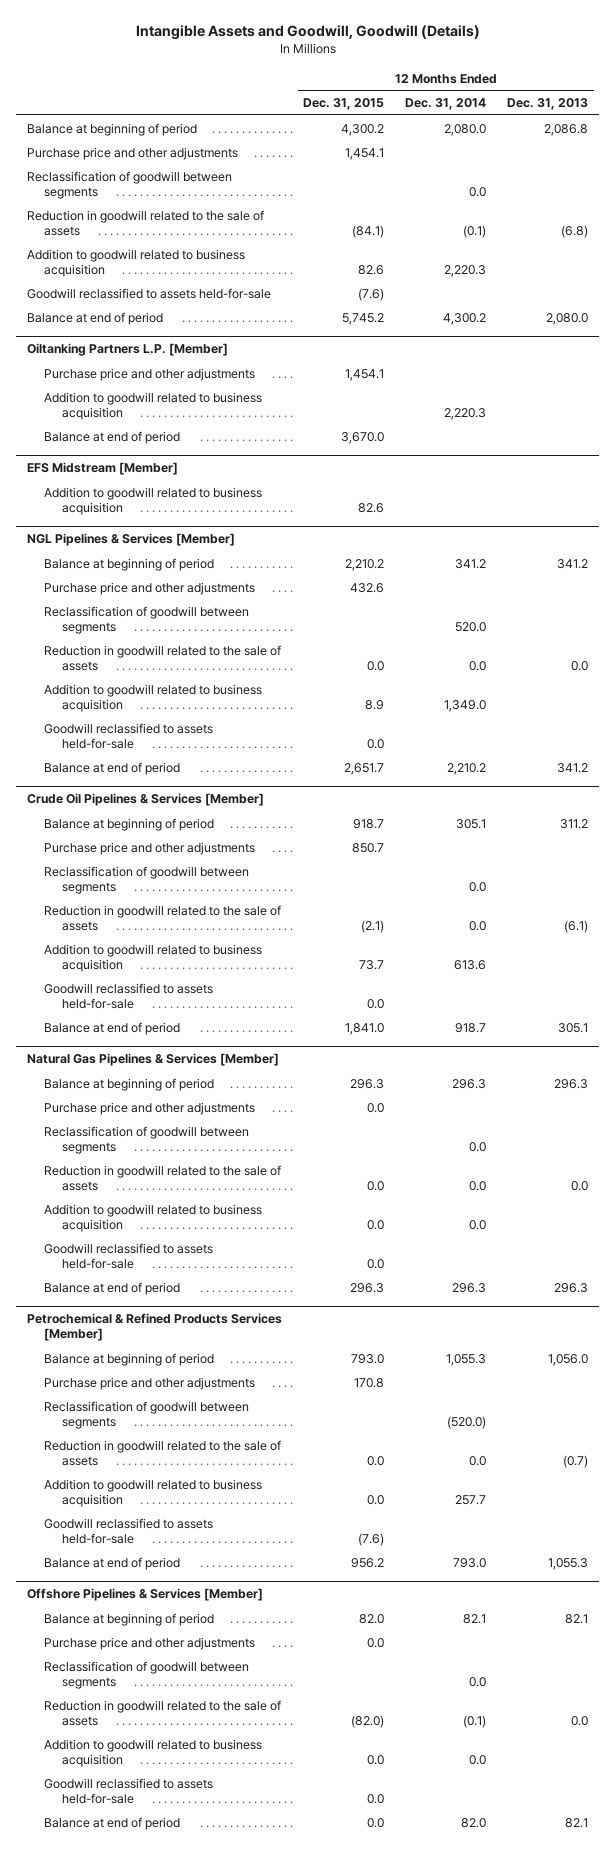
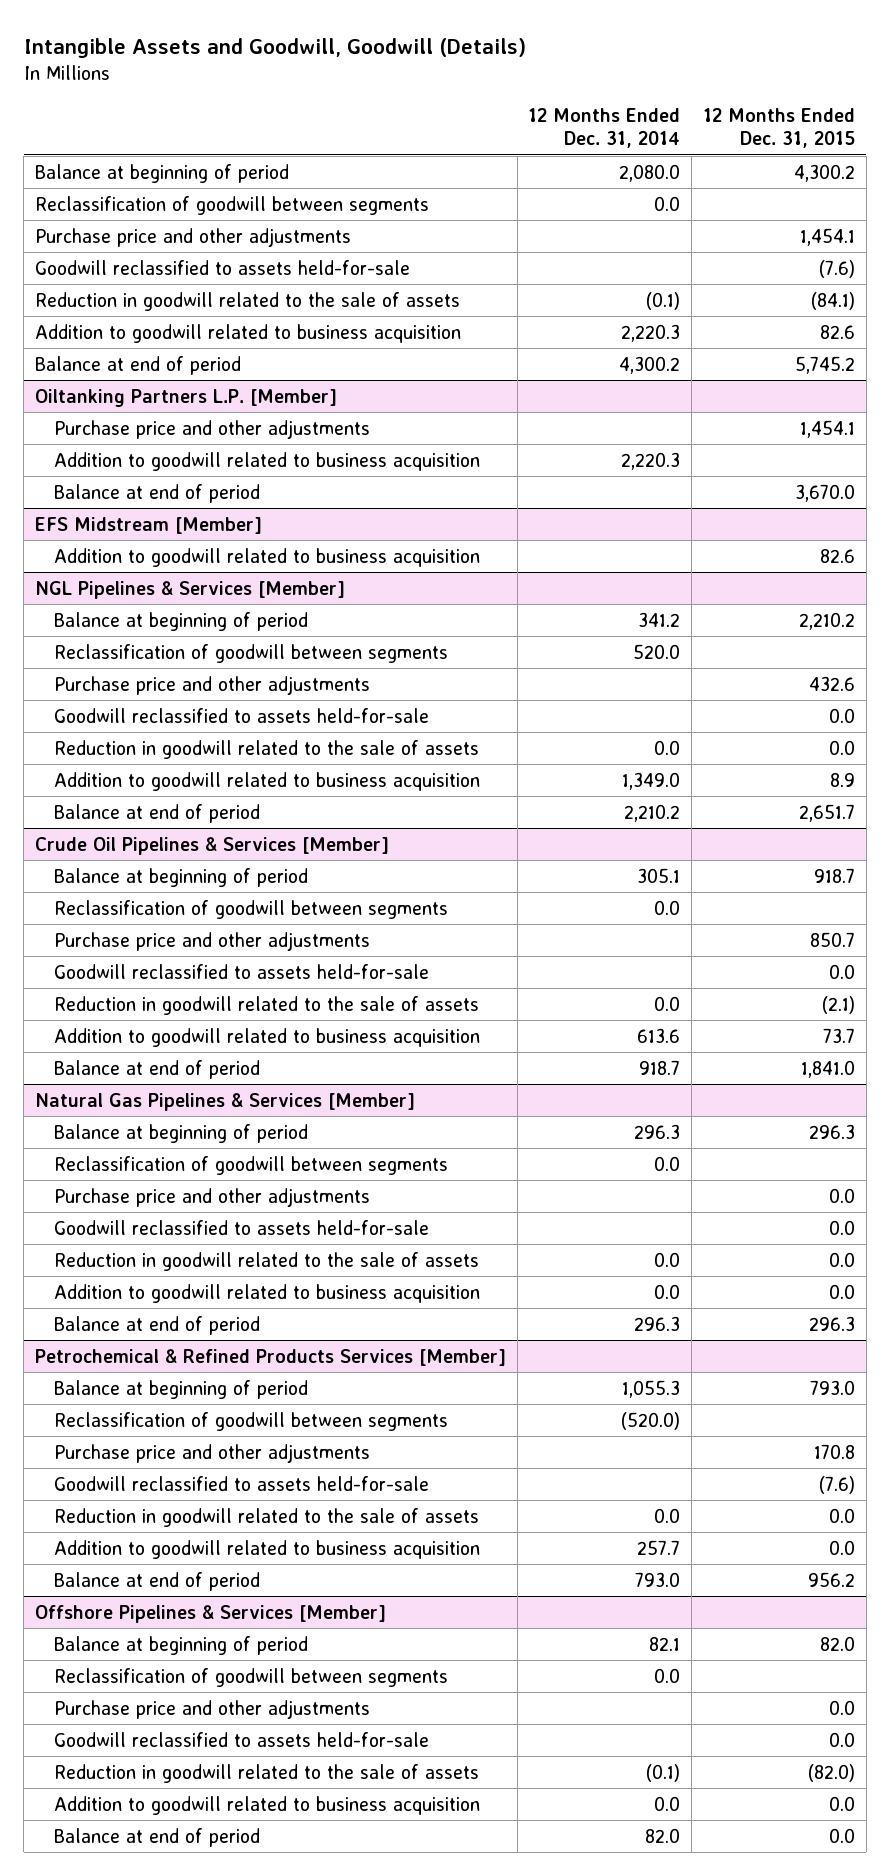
[507,98,589,111] Dec. 31, 2013 -> none
[26,146,238,160] Purchase price and other adjustments -> [35,227,352,247] Purchase price and other adjustments
[26,287,271,299] Goodwill reclassified to assets held-for-sale -> [35,259,411,275] Goodwill reclassified to assets held-for-sale
[44,581,256,595] Purchase price and other adjustments -> [54,675,371,695] Purchase price and other adjustments
[44,722,214,749] Goodwill reclassified to assets held-for-sale -> [54,707,430,723] Goodwill reclassified to assets held-for-sale
[44,841,256,855] Purchase price and other adjustments -> [54,931,371,951] Purchase price and other adjustments
[44,982,214,1009] Goodwill reclassified to assets held-for-sale -> [54,963,430,979] Goodwill reclassified to assets held-for-sale
[44,1101,256,1115] Purchase price and other adjustments -> [54,1187,371,1207] Purchase price and other adjustments
[44,1242,214,1269] Goodwill reclassified to assets held-for-sale -> [54,1219,430,1235] Goodwill reclassified to assets held-for-sale
[44,1376,256,1390] Purchase price and other adjustments -> [54,1443,371,1463] Purchase price and other adjustments
[44,1517,214,1544] Goodwill reclassified to assets held-for-sale -> [54,1475,430,1491] Goodwill reclassified to assets held-for-sale
[44,1636,256,1650] Purchase price and other adjustments -> [54,1699,371,1719] Purchase price and other adjustments
[44,1777,214,1804] Goodwill reclassified to assets held-for-sale -> [54,1731,430,1747] Goodwill reclassified to assets held-for-sale

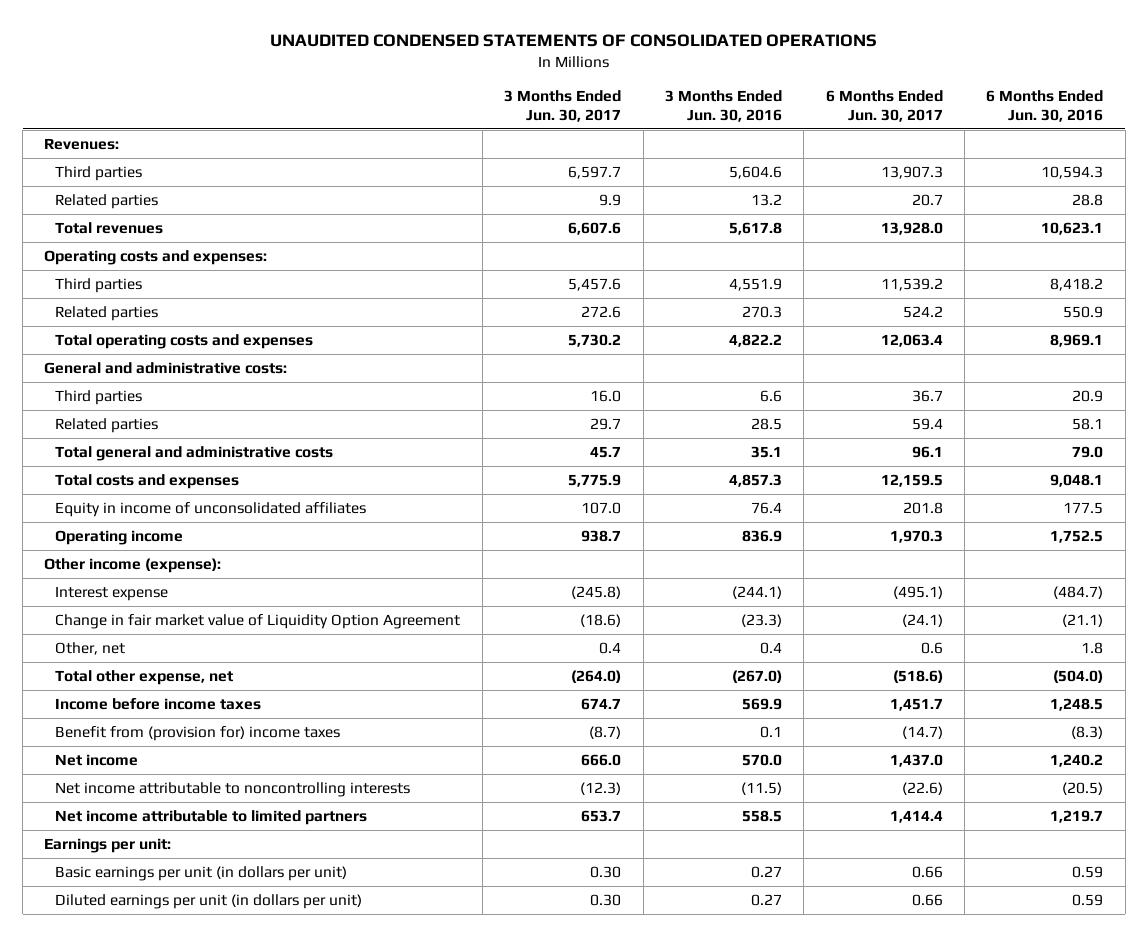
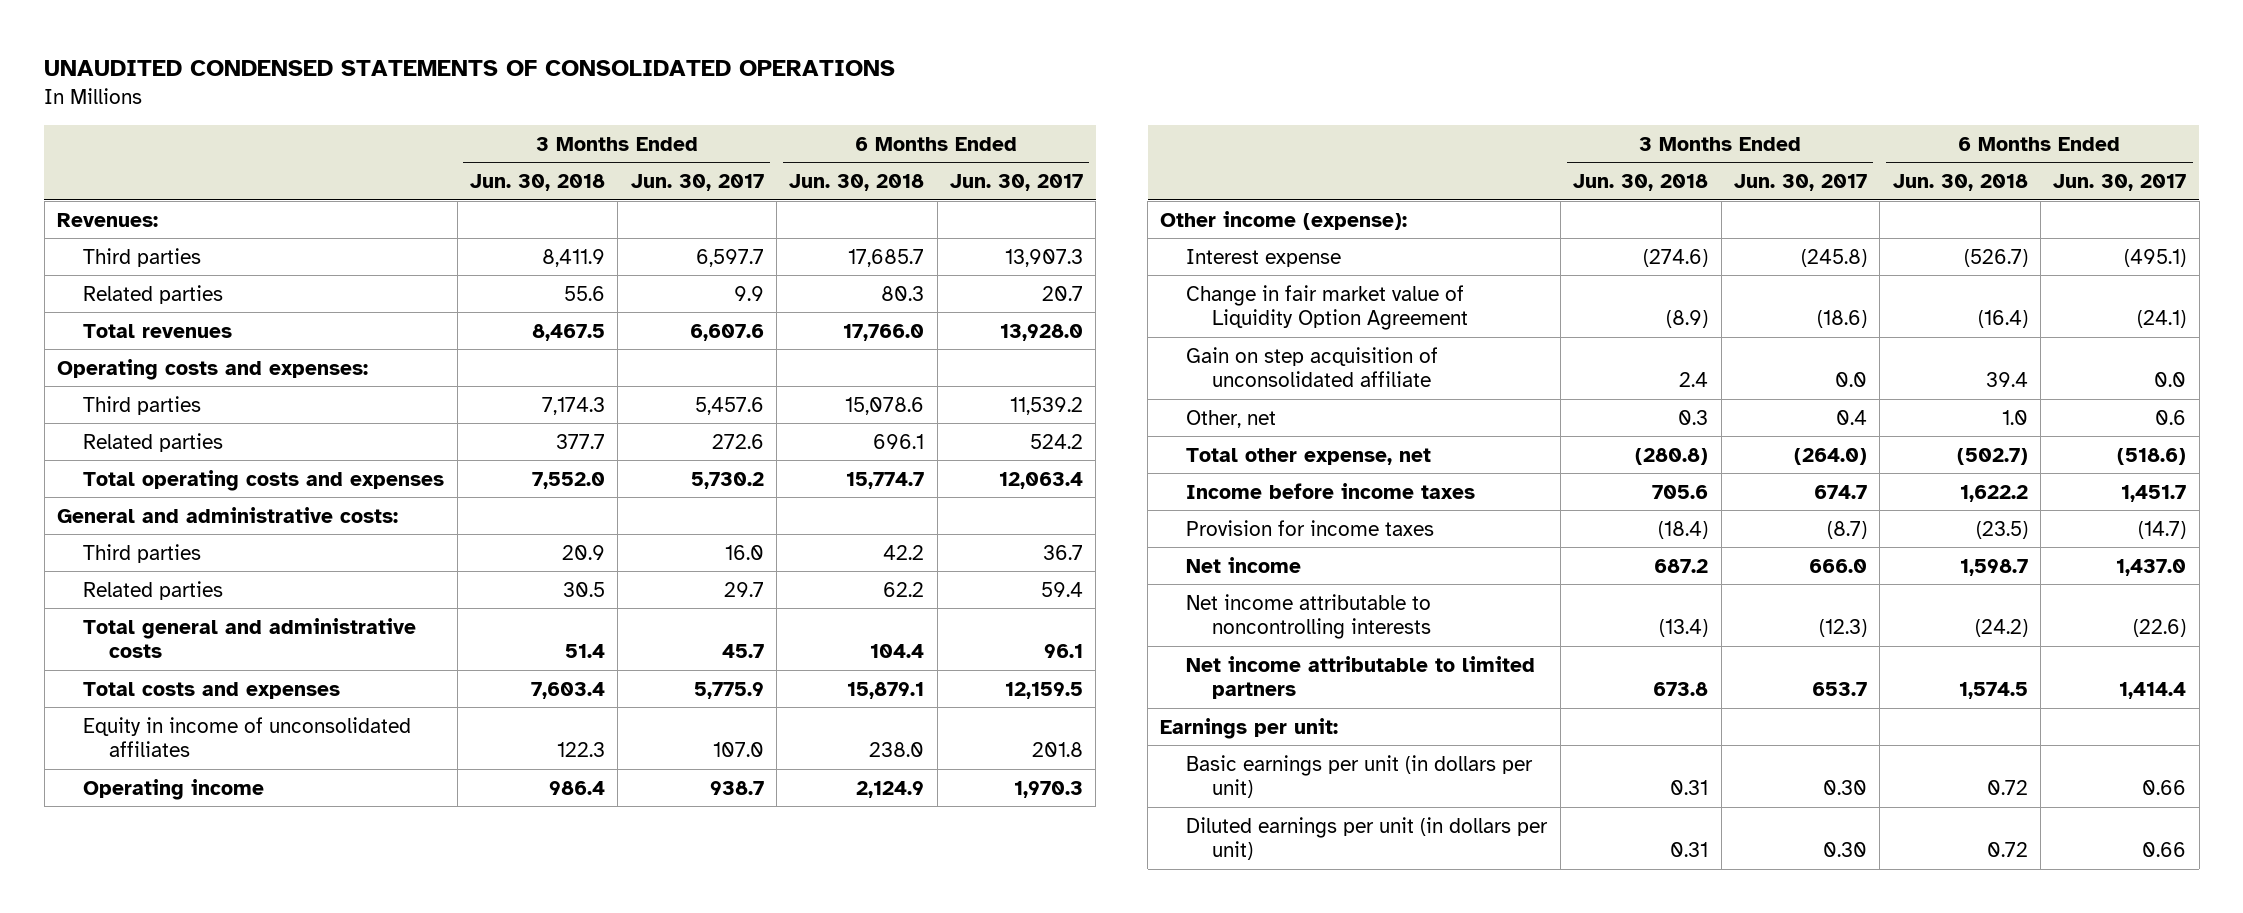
[664,90,782,122] 3 Months Ended Jun. 30, 2016 -> none
[986,90,1104,122] 6 Months Ended Jun. 30, 2016 -> none
none -> [469,174,605,192] Jun. 30, 2018
none -> [789,174,925,192] Jun. 30, 2018
none -> [1186,346,1439,387] Gain on step acquisition of unconsolidated affiliate
[55,725,341,741] Benefit from (provision for) income taxes -> [1186,519,1435,536] Provision for income taxes

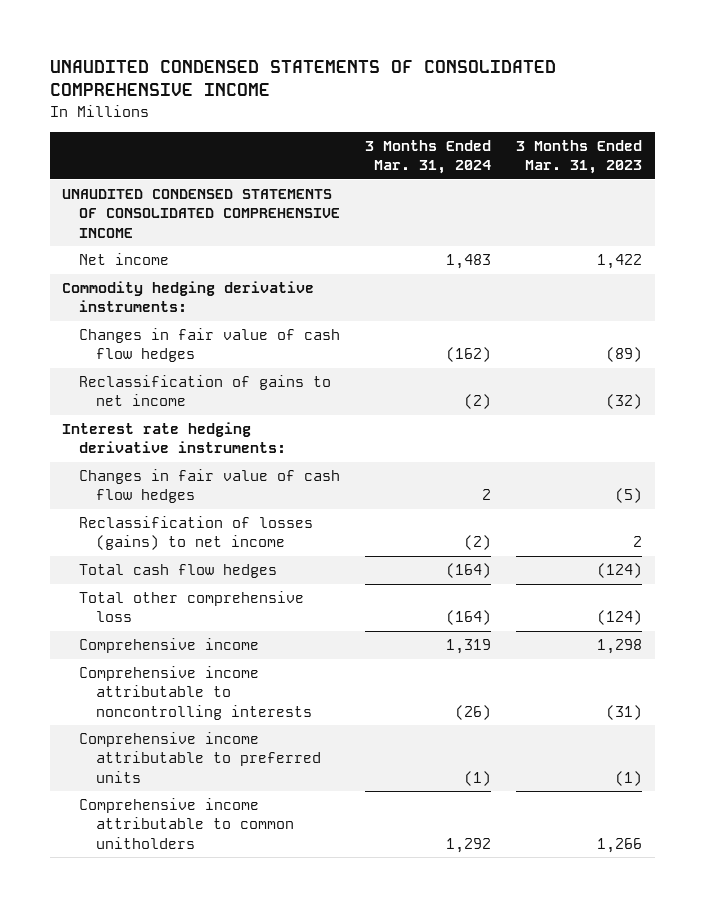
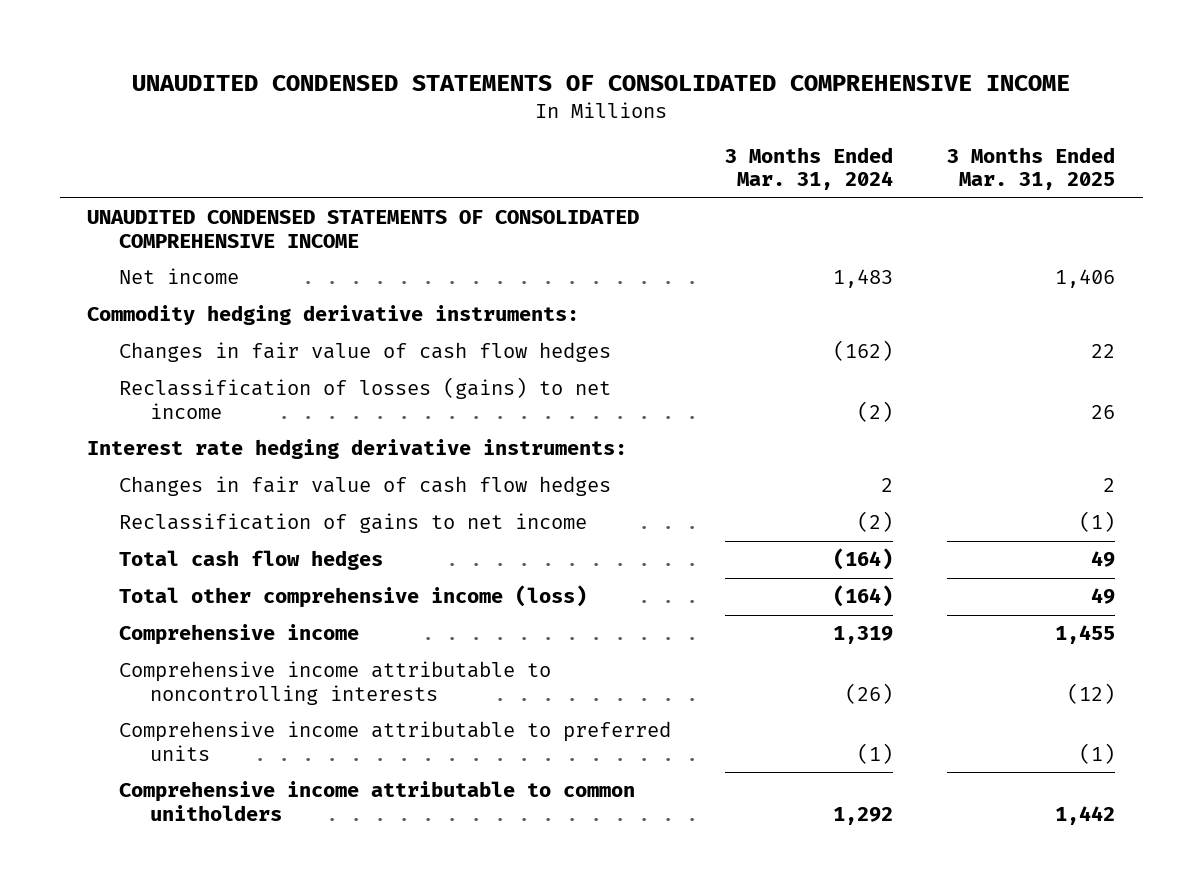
[516,139,643,175] 3 Months Ended Mar. 31, 2023 -> none
none -> [947,146,1116,191] 3 Months Ended Mar. 31, 2025
[78,516,313,551] Reclassification of losses (gains) to net income -> [118,377,611,419] Reclassification of losses (gains) to net income
[78,375,331,407] Reclassification of gains to net income -> [118,513,587,534] Reclassification of gains to net income
[78,591,304,623] Total other comprehensive loss -> [118,585,587,609] Total other comprehensive income (loss)

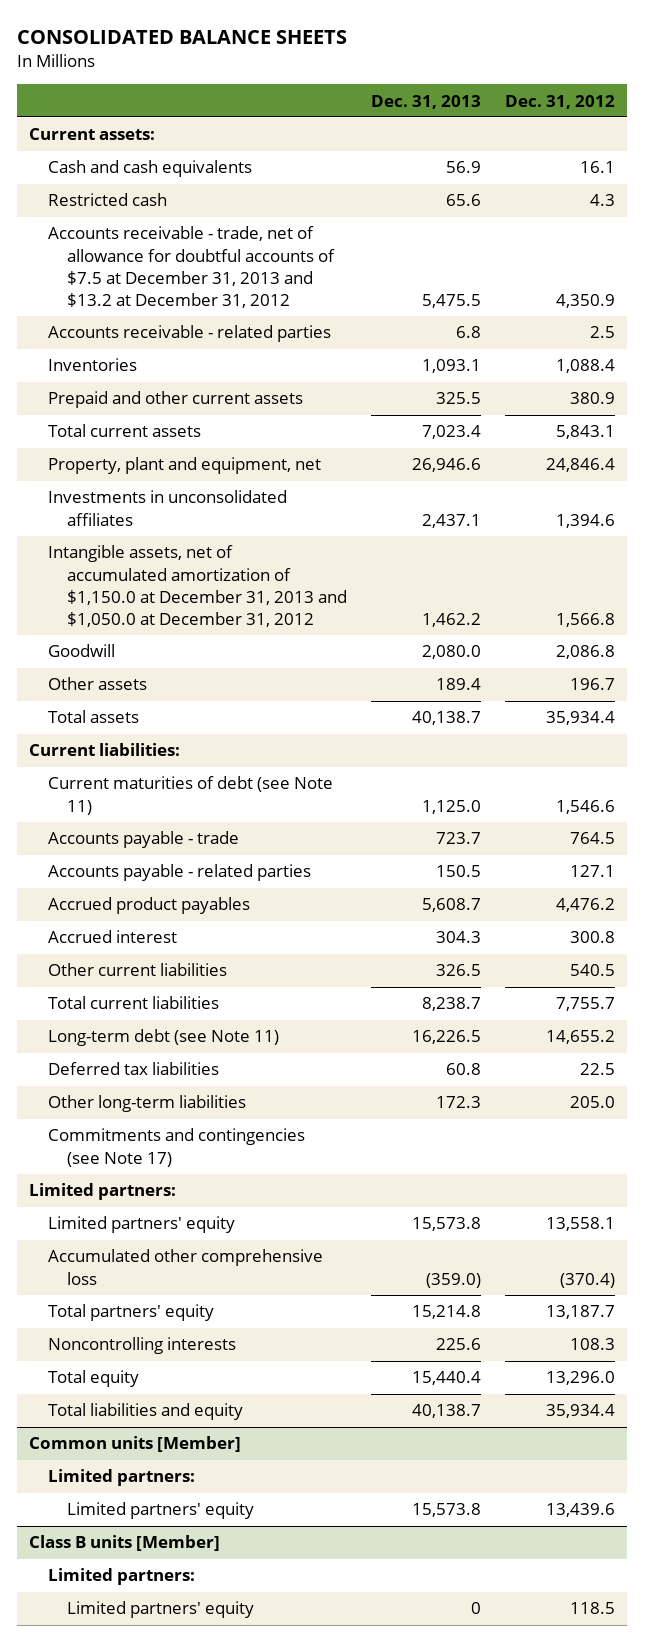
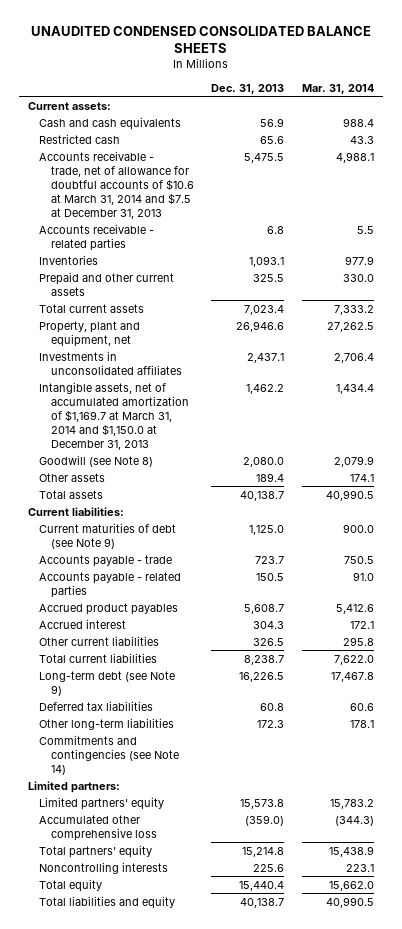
[17,29,348,44] CONSOLIDATED BALANCE SHEETS -> [30,25,371,54] UNAUDITED CONDENSED CONSOLIDATED BALANCE SHEETS
[505,94,616,109] Dec. 31, 2012 -> none
none -> [302,83,375,94] Mar. 31, 2014
[48,226,335,309] Accounts receivable - trade, net of allowance for doubtful accounts of $7.5 at December 31, 2013 and $13.2 at December 31, 2012 -> [39,150,194,219] Accounts receivable - trade, net of allowance for doubtful accounts of $10.6 at March 31, 2014 and $7.5 at December 31, 2013
[48,545,347,628] Intangible assets, net of accumulated amortization of $1,150.0 at December 31, 2013 and $1,050.0 at December 31, 2012 -> [39,381,189,450] Intangible assets, net of accumulated amortization of $1,169.7 at March 31, 2014 and $1,150.0 at December 31, 2013
[48,644,116,658] Goodwill -> [39,454,154,467] Goodwill (see Note 8)
[48,776,334,815] Current maturities of debt (see Note 11) -> [39,522,177,549] Current maturities of debt (see Note 9)
[48,1029,280,1047] Long-term debt (see Note 11) -> [39,670,176,696] Long-term debt (see Note 9)
[48,1128,306,1167] Commitments and contingencies (see Note 17) -> [39,734,179,775] Commitments and contingencies (see Note 14)
[29,1436,242,1453] Common units [Member] -> none
[48,1469,196,1487] Limited partners: -> none
[66,1502,254,1520] Limited partners' equity -> none
[29,1535,221,1552] Class B units [Member] -> none
[48,1568,196,1586] Limited partners: -> none
[66,1601,254,1619] Limited partners' equity -> none

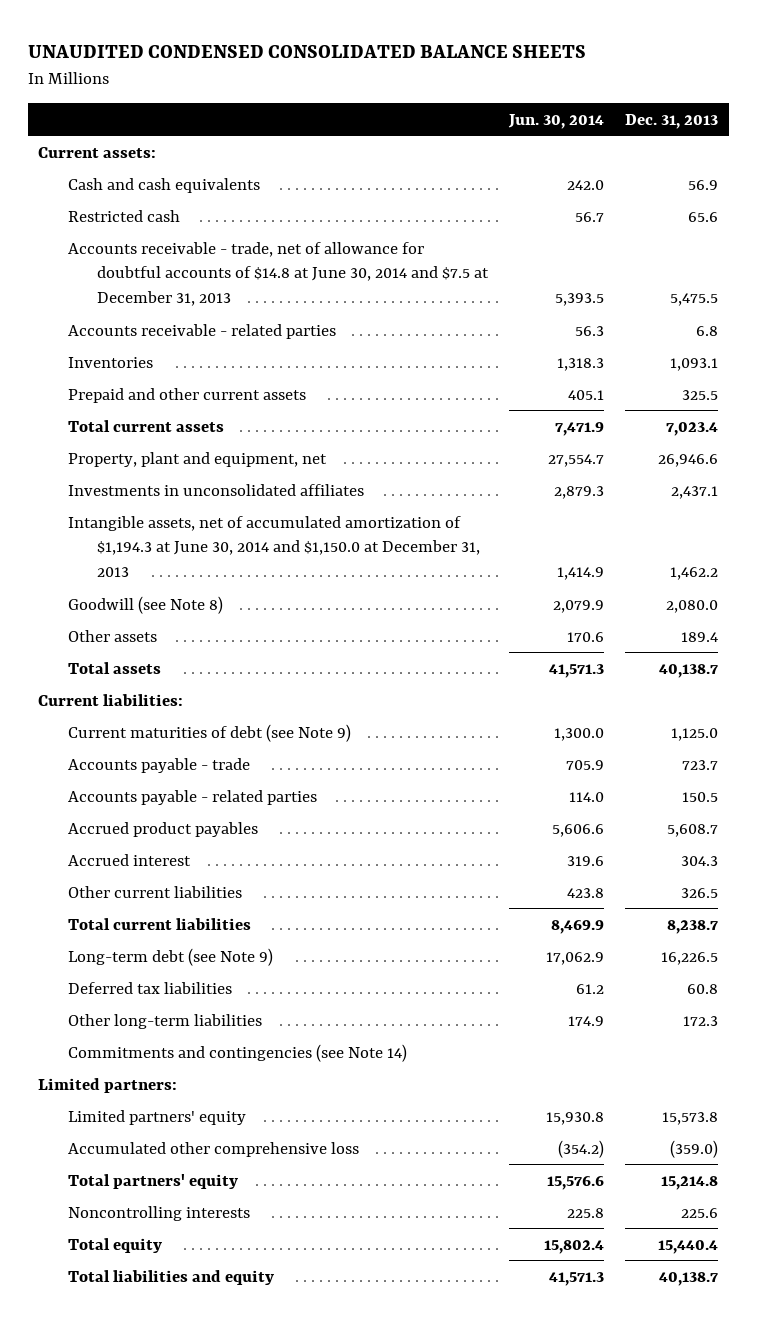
[302,83,375,94] Mar. 31, 2014 -> none
none -> [508,113,605,129] Jun. 30, 2014
[39,150,194,219] Accounts receivable - trade, net of allowance for doubtful accounts of $10.6 at March 31, 2014 and $7.5 at December 31, 2013 -> [67,241,490,307] Accounts receivable - trade, net of allowance for doubtful accounts of $14.8 at June 30, 2014 and $7.5 at December 31, 2013
[39,381,189,450] Intangible assets, net of accumulated amortization of $1,169.7 at March 31, 2014 and $1,150.0 at December 31, 2013 -> [67,515,481,578] Intangible assets, net of accumulated amortization of $1,194.3 at June 30, 2014 and $1,150.0 at December 31, 2013

